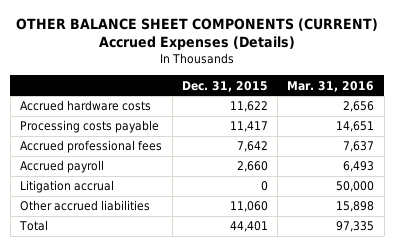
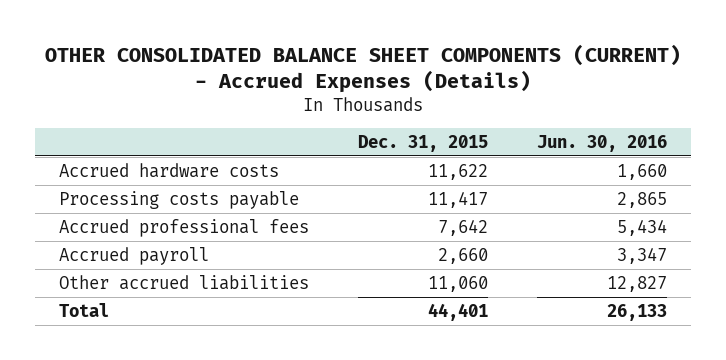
[16,17,379,51] OTHER BALANCE SHEET COMPONENTS (CURRENT) Accrued Expenses (Details) -> [45,43,682,94] OTHER CONSOLIDATED BALANCE SHEET COMPONENTS (CURRENT) - Accrued Expenses (Details)
[287,80,375,92] Mar. 31, 2016 -> none
none -> [536,135,667,153] Jun. 30, 2016
[20,180,115,194] Litigation accrual -> none

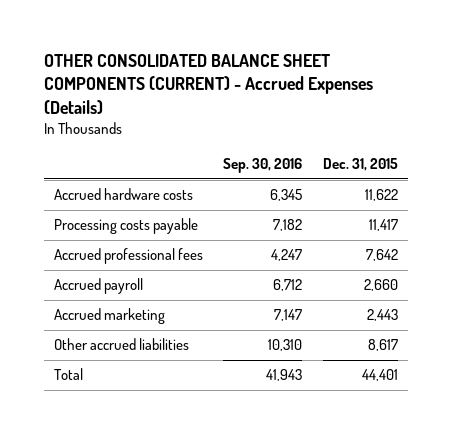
[536,135,667,153] Jun. 30, 2016 -> none
none -> [223,158,303,174] Sep. 30, 2016
none -> [53,308,165,325] Accrued marketing
[428,275,489,292] 11,060 -> [367,339,398,352] 8,617

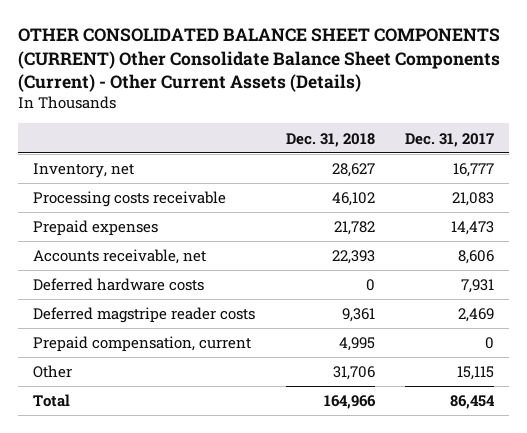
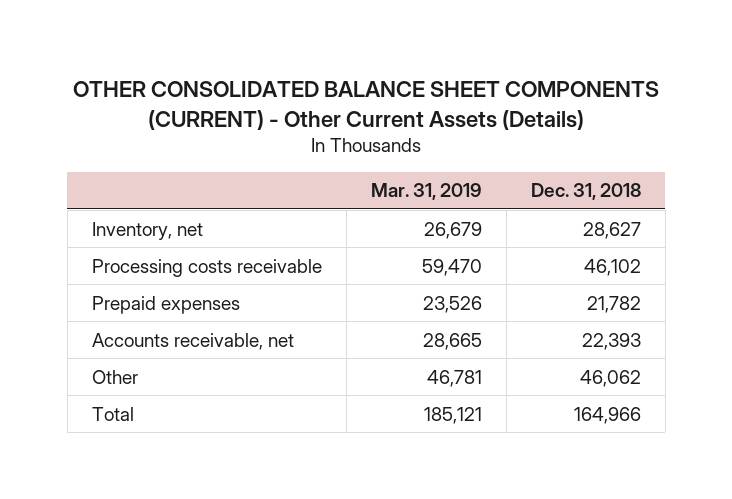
[18,28,501,93] OTHER CONSOLIDATED BALANCE SHEET COMPONENTS (CURRENT) Other Consolidate Balance Sheet Components (Current) - Other Current Assets (Details) -> [73,80,660,130] OTHER CONSOLIDATED BALANCE SHEET COMPONENTS (CURRENT) - Other Current Assets (Details)
[404,132,494,147] Dec. 31, 2017 -> none
none -> [370,183,482,201] Mar. 31, 2019
[33,278,205,292] Deferred hardware costs -> none
[33,307,256,324] Deferred magstripe reader costs -> none
[33,336,252,353] Prepaid compensation, current -> none
[332,366,375,381] 31,706 -> [579,369,641,387] 46,062

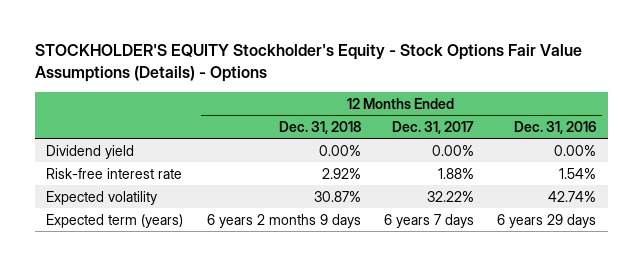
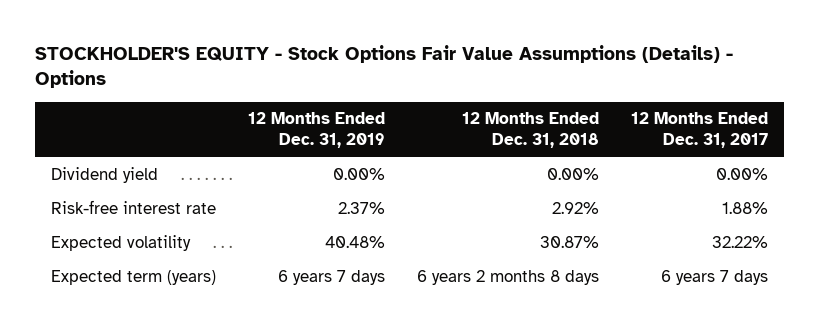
[34,44,582,83] STOCKHOLDER'S EQUITY Stockholder's Equity - Stock Options Fair Value Assumptions (Details) - Options -> [34,45,733,89] STOCKHOLDER'S EQUITY - Stock Options Fair Value Assumptions (Details) - Options
[514,120,597,134] Dec. 31, 2016 -> none
none -> [248,112,386,149] 12 Months Ended Dec. 31, 2019
[206,213,361,228] 6 years 2 months 9 days -> [417,270,600,286] 6 years 2 months 8 days

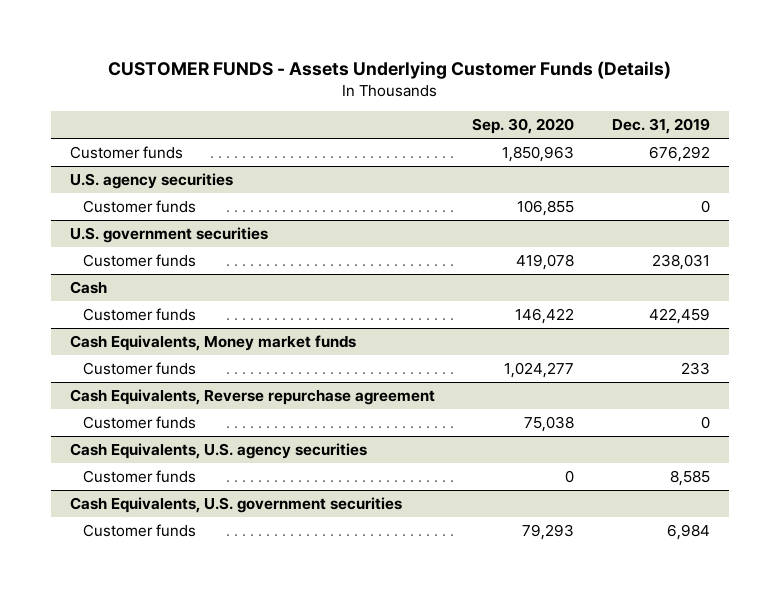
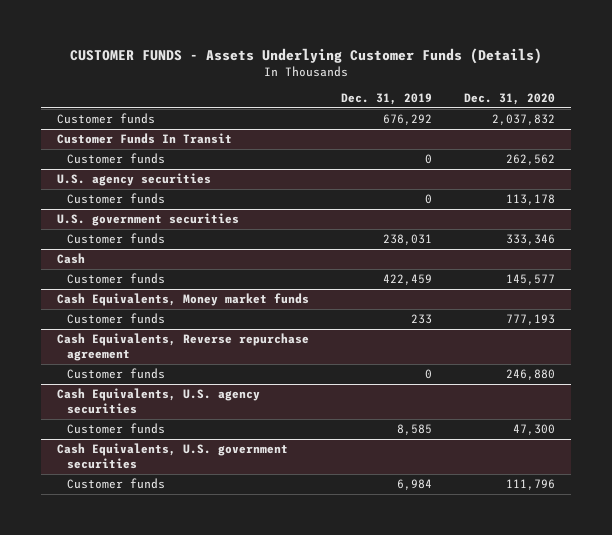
[472,118,575,135] Sep. 30, 2020 -> none
none -> [464,93,556,106] Dec. 31, 2020
none -> [56,133,232,145] Customer Funds In Transit
none -> [66,153,165,165] Customer funds

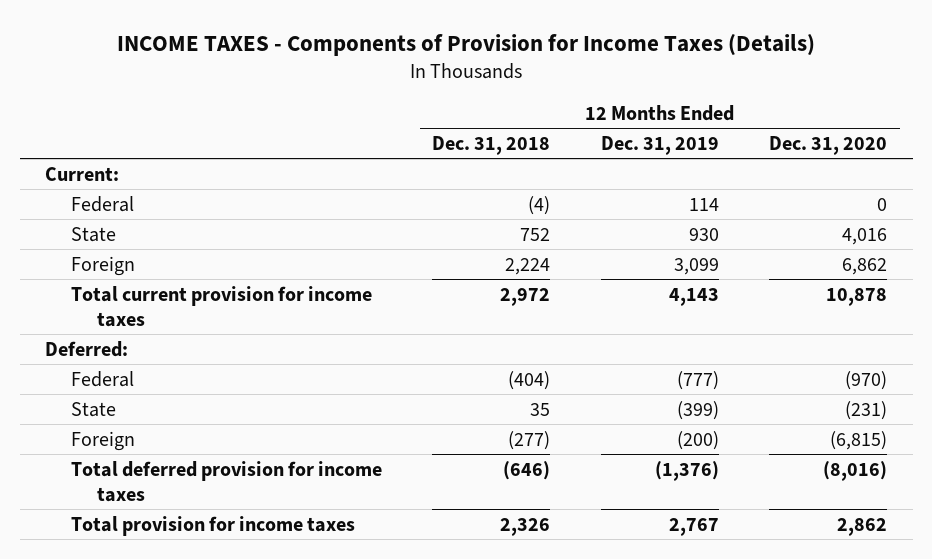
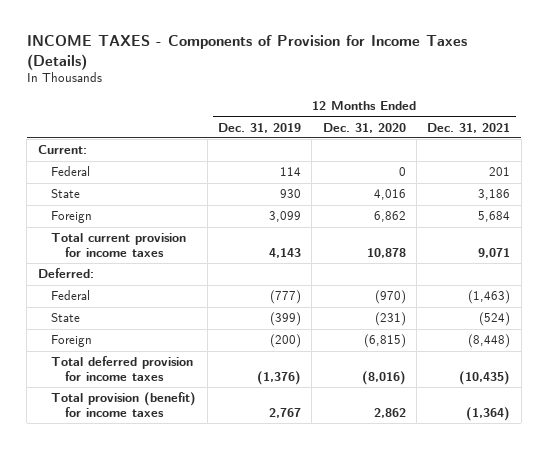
[432,135,551,155] Dec. 31, 2018 -> none
none -> [427,122,511,133] Dec. 31, 2021
[70,515,355,536] Total provision for income taxes -> [51,392,197,417] Total provision (benefit) for income taxes

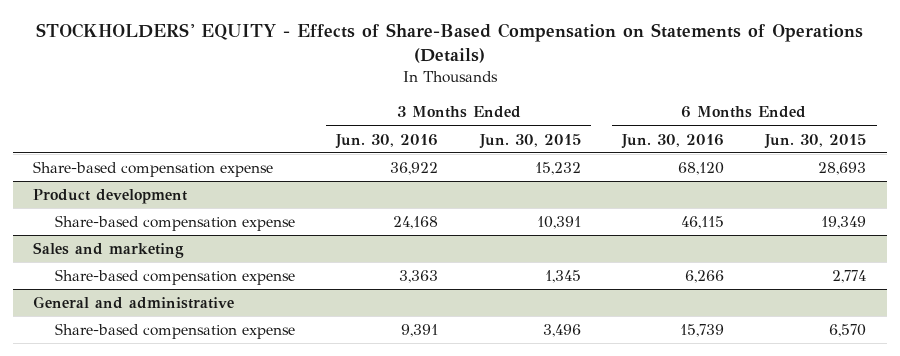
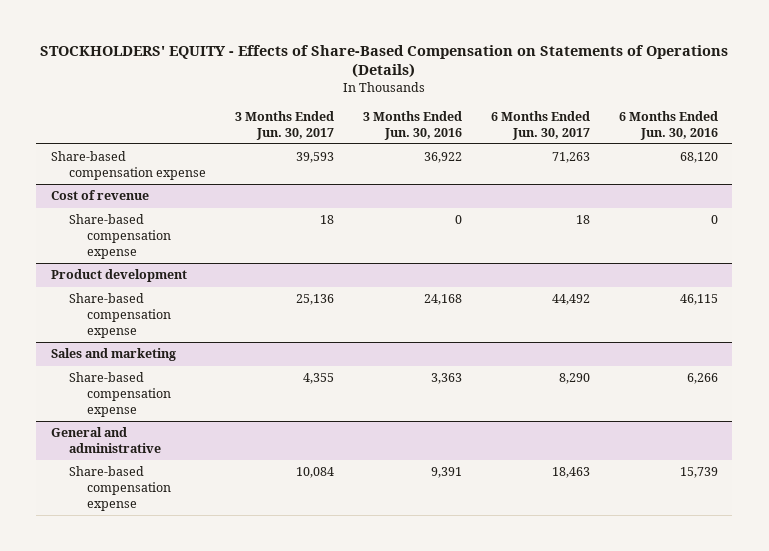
[478,133,581,149] Jun. 30, 2015 -> none
[764,133,867,149] Jun. 30, 2015 -> none
none -> [234,111,334,140] 3 Months Ended Jun. 30, 2017
none -> [490,111,590,140] 6 Months Ended Jun. 30, 2017
none -> [50,190,149,201] Cost of revenue
none -> [68,214,171,259] Share-based compensation expense

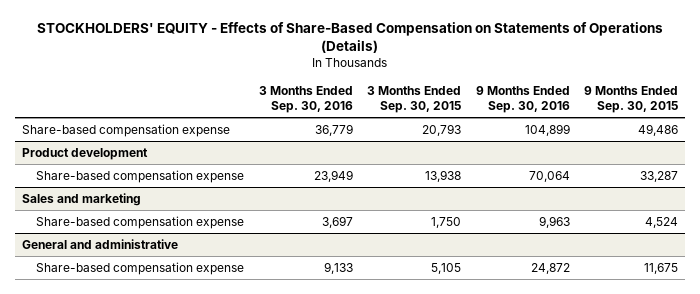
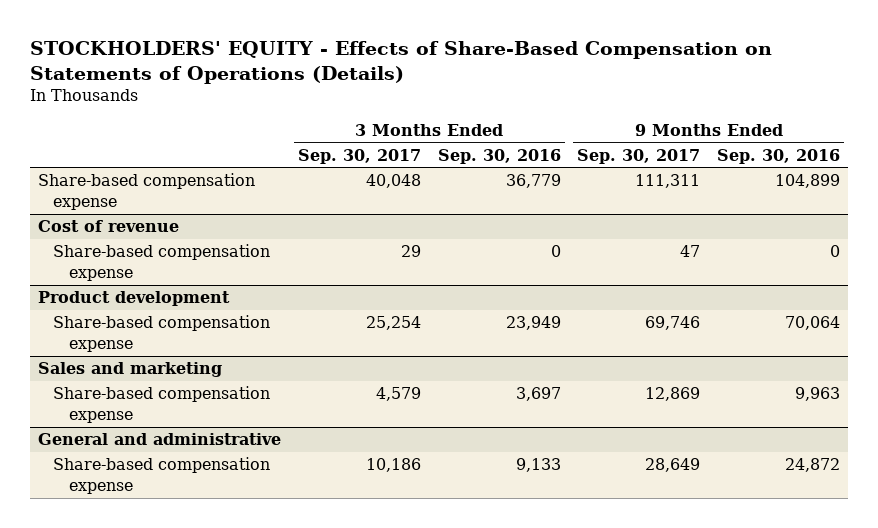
[367,86,462,114] 3 Months Ended Sep. 30, 2015 -> none
[583,86,678,114] 9 Months Ended Sep. 30, 2015 -> none
none -> [297,148,421,164] Sep. 30, 2017
none -> [577,148,701,164] Sep. 30, 2017
none -> [38,220,180,233] Cost of revenue
none -> [53,244,271,281] Share-based compensation expense

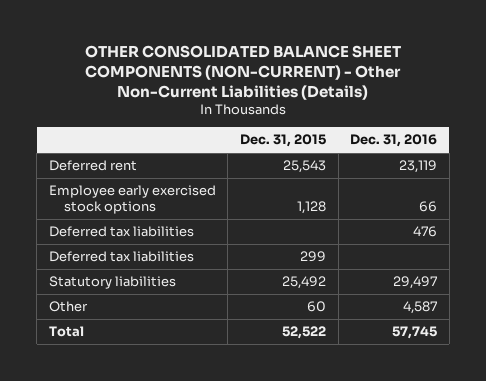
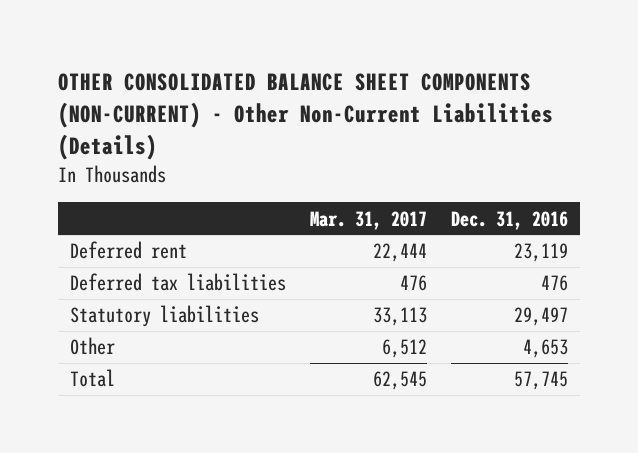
[239,134,326,148] Dec. 31, 2015 -> none
none -> [310,210,428,230] Mar. 31, 2017
[48,185,216,215] Employee early exercised stock options -> none
[48,251,194,263] Deferred tax liabilities -> none
[403,301,438,315] 4,587 -> [523,339,569,359] 4,653

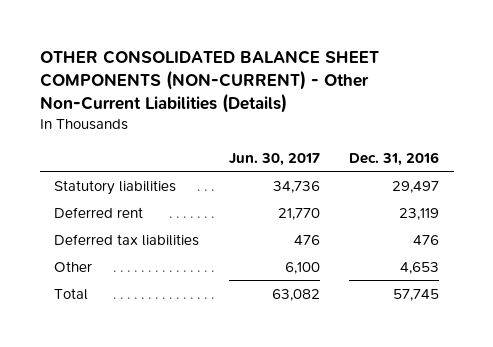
[310,210,428,230] Mar. 31, 2017 -> none
none -> [228,152,320,166] Jun. 30, 2017
[69,305,259,328] Statutory liabilities -> [54,179,177,195] Statutory liabilities

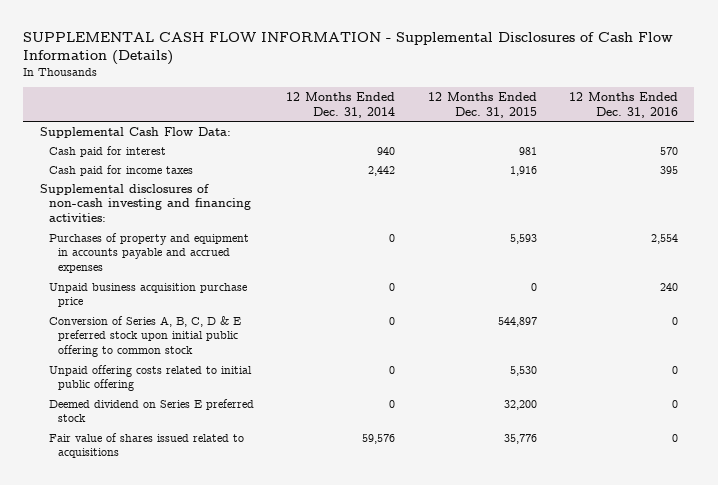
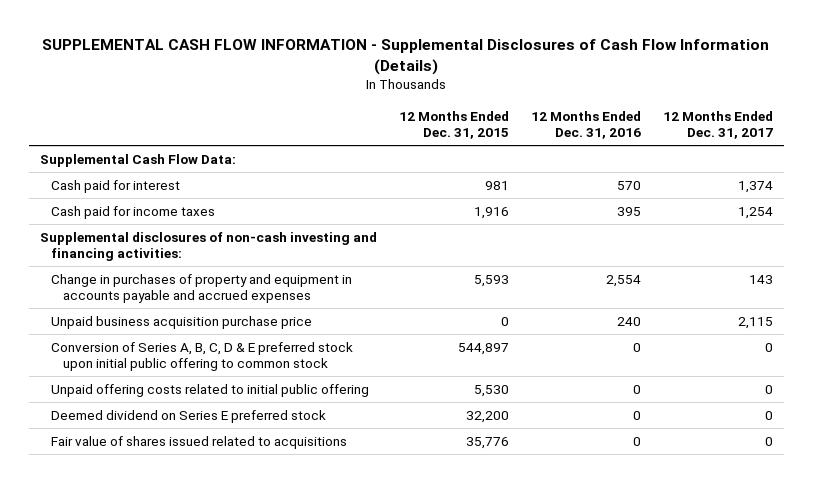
[286,91,396,118] 12 Months Ended Dec. 31, 2014 -> none
none -> [662,110,773,139] 12 Months Ended Dec. 31, 2017
[49,232,250,274] Purchases of property and equipment in accounts payable and accrued expenses -> [51,273,353,303] Change in purchases of property and equipment in accounts payable and accrued expenses

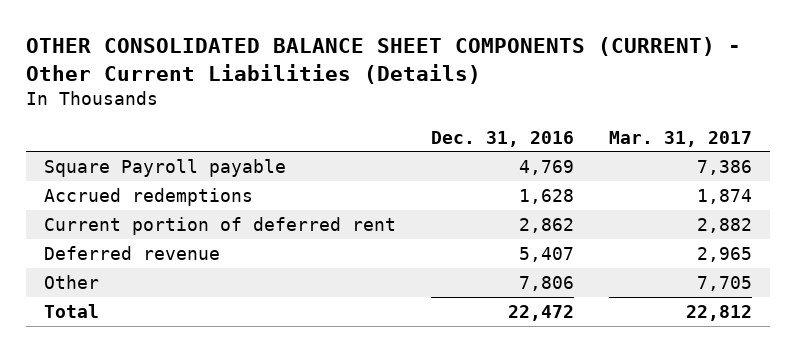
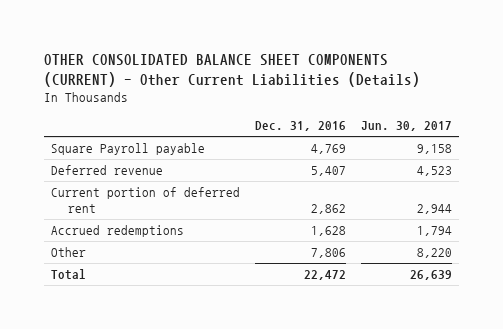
[609,130,753,147] Mar. 31, 2017 -> none
none -> [360,121,452,132] Jun. 30, 2017
[43,216,396,235] Current portion of deferred rent -> [51,187,241,214] Current portion of deferred rent
[43,187,253,206] Accrued redemptions -> [51,225,185,238] Accrued redemptions

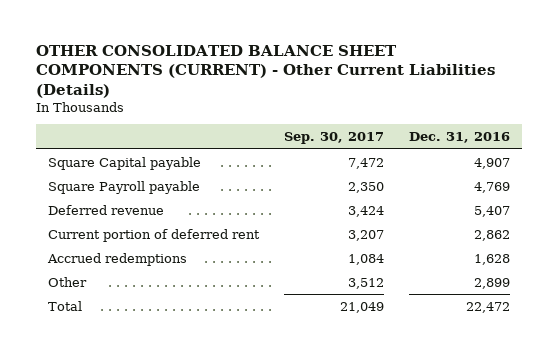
[360,121,452,132] Jun. 30, 2017 -> none
none -> [284,131,385,144] Sep. 30, 2017
none -> [48,156,202,170] Square Capital payable
[310,248,346,259] 7,806 -> [474,277,511,289] 2,899

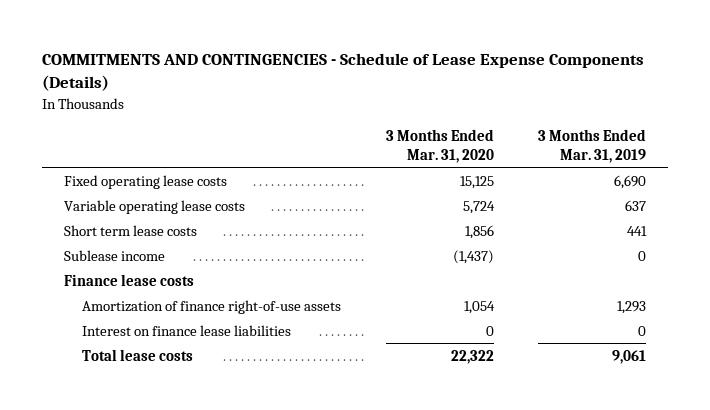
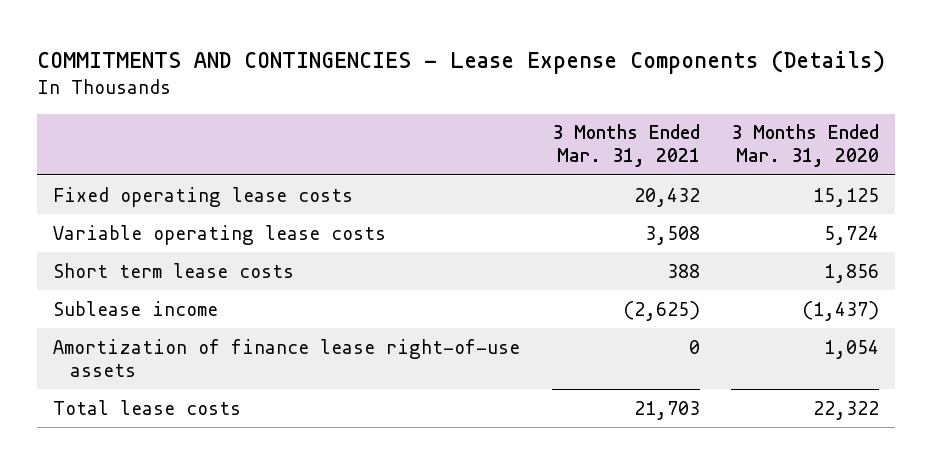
[41,53,644,92] COMMITMENTS AND CONTINGENCIES - Schedule of Lease Expense Components (Details) -> [37,49,886,74] COMMITMENTS AND CONTINGENCIES - Lease Expense Components (Details)
[538,129,647,163] 3 Months Ended Mar. 31, 2019 -> none
none -> [551,124,700,168] 3 Months Ended Mar. 31, 2021
[64,273,195,286] Finance lease costs -> none
[82,324,292,336] Interest on finance lease liabilities -> none
[82,299,342,314] Amortization of finance right-of-use assets -> [53,338,521,377] Amortization of finance lease right-of-use assets

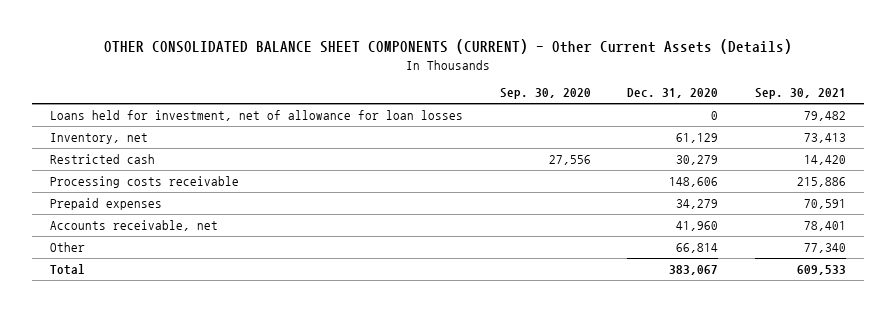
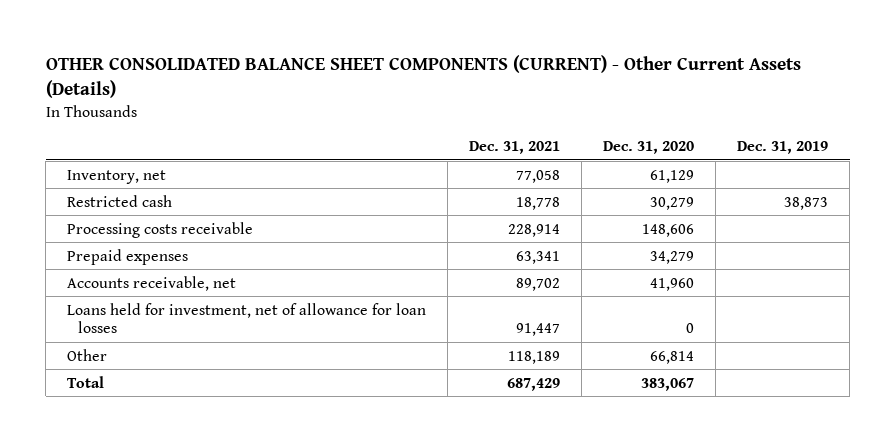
[499,88,591,100] Sep. 30, 2020 -> none
[755,88,847,100] Sep. 30, 2021 -> none
none -> [469,141,561,155] Dec. 31, 2021
none -> [737,141,829,155] Dec. 31, 2019
[49,109,463,121] Loans held for investment, net of allowance for loan losses -> [67,302,427,334] Loans held for investment, net of allowance for loan losses

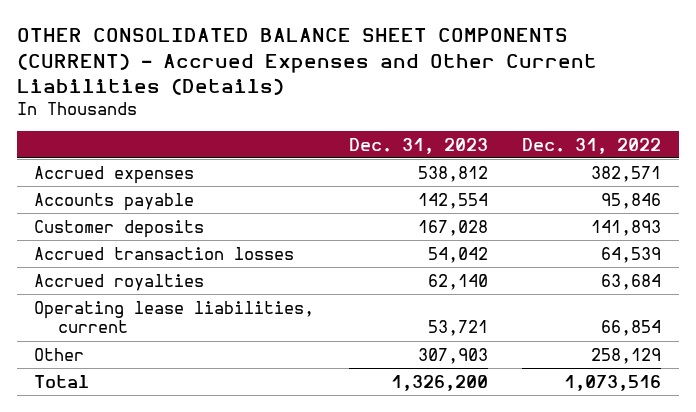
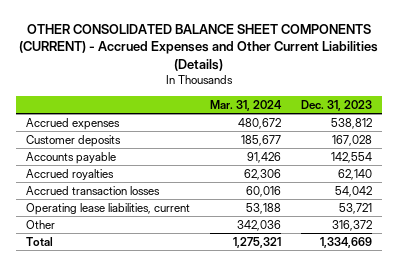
[522,137,662,154] Dec. 31, 2022 -> none
none -> [209,99,282,111] Mar. 31, 2024
[34,192,195,211] Accounts payable -> [25,151,116,164] Accounts payable
[34,246,295,260] Accrued transaction losses -> [25,185,160,195] Accrued transaction losses
[417,347,488,364] 307,903 -> [331,219,372,231] 316,372
[390,374,488,391] 1,326,200 -> [319,236,372,248] 1,334,669

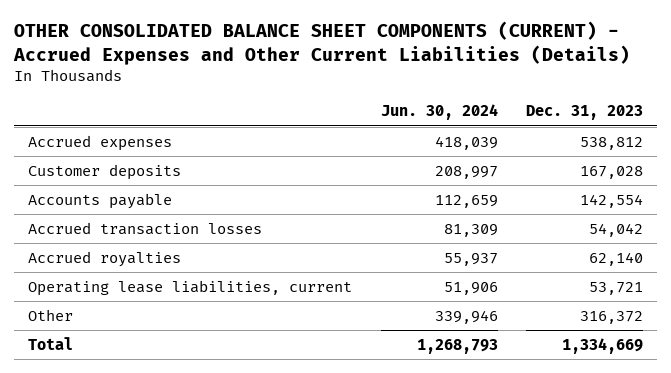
[209,99,282,111] Mar. 31, 2024 -> none
none -> [380,104,498,121] Jun. 30, 2024
[25,168,114,180] Accrued royalties -> [28,250,182,267] Accrued royalties

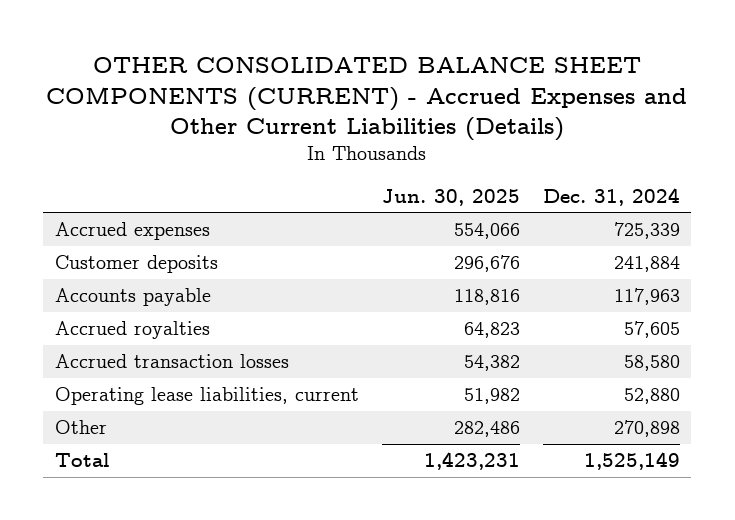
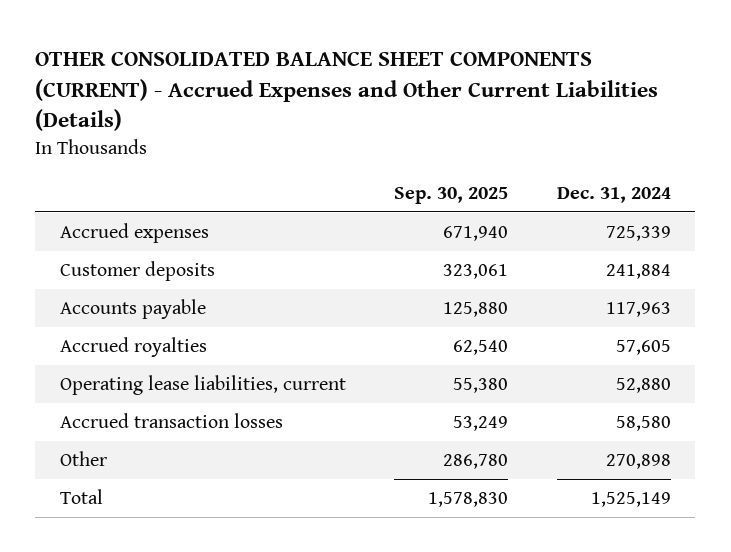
[381,188,520,206] Jun. 30, 2025 -> none
none -> [394,186,509,204] Sep. 30, 2025
[54,354,289,369] Accrued transaction losses -> [59,412,283,428] Accrued transaction losses

